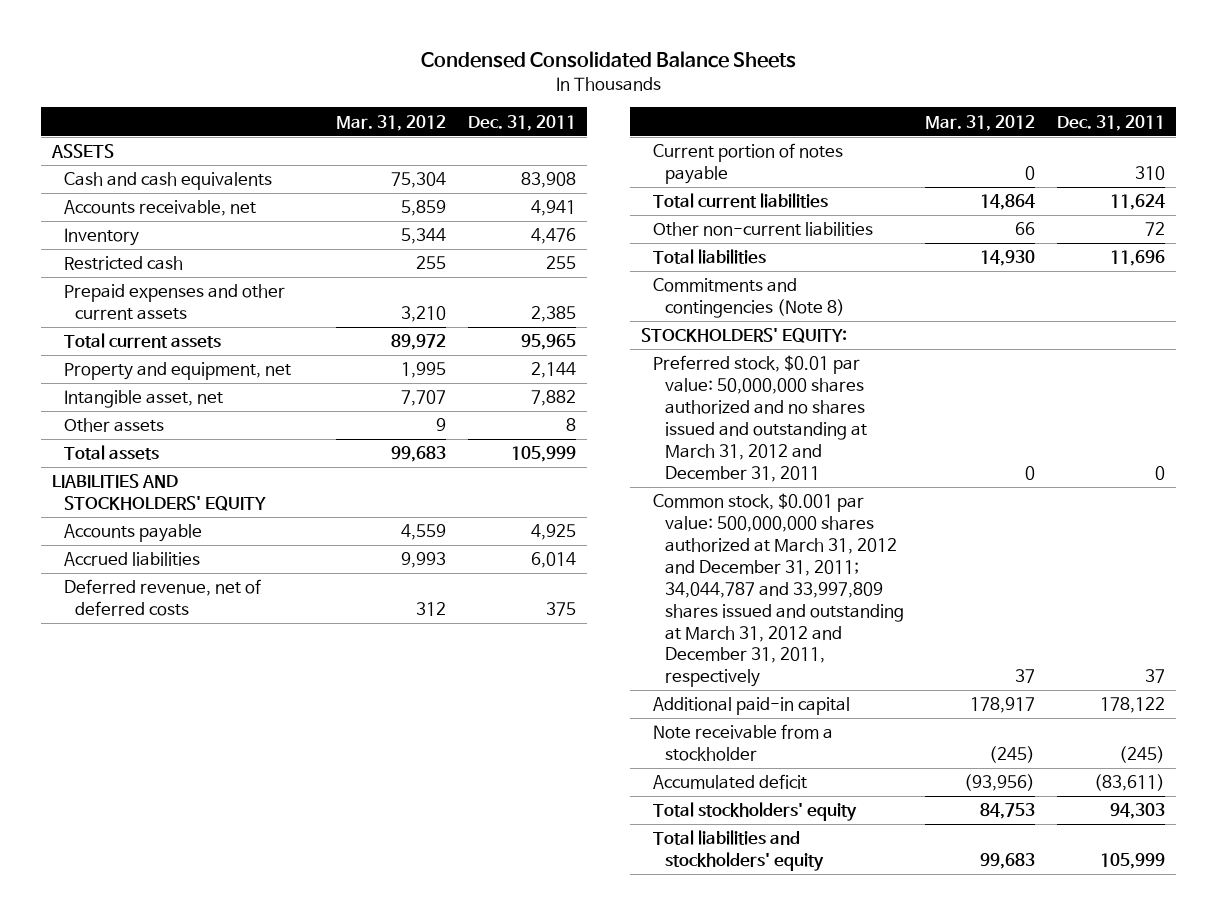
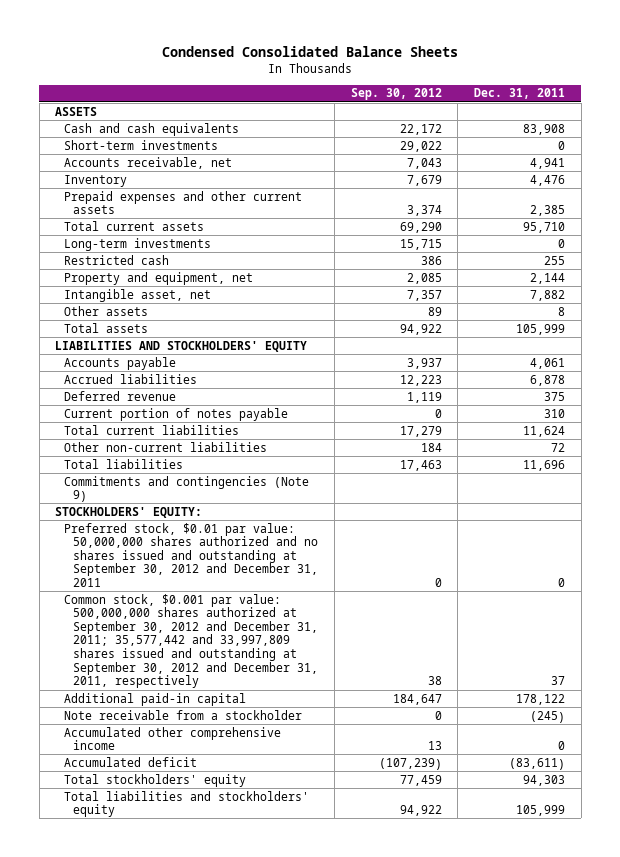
[336,114,447,131] Mar. 31, 2012 -> none
none -> [350,88,442,101] Sep. 30, 2012
none -> [64,139,219,150] Short-term investments
[521,334,577,351] 95,965 -> [523,221,566,233] 95,710
none -> [64,237,212,251] Long-term investments
[63,256,183,271] Restricted cash -> [64,254,170,265] Restricted cash
[531,524,577,541] 4,925 -> [530,357,566,369] 4,061
[531,552,577,569] 6,014 -> [530,374,566,386] 6,878
[63,579,261,617] Deferred revenue, net of deferred costs -> [64,390,177,401] Deferred revenue
[652,278,845,319] Commitments and contingencies (Note 8) -> [64,475,310,503] Commitments and contingencies (Note 9)
[652,355,867,482] Preferred stock, $0.01 par value: 50,000,000 shares authorized and no shares issued and outstanding at March 31, 2012 and December 31, 2011 -> [64,522,319,588] Preferred stock, $0.01 par value: 50,000,000 shares authorized and no shares issued and outstanding at September 30, 2012 and December 31, 2011
[652,493,904,688] Common stock, $0.001 par value: 500,000,000 shares authorized at March 31, 2012 and December 31, 2011; 34,044,787 and 33,997,809 shares issued and outstanding at March 31, 2012 and December 31, 2011, respectively -> [64,593,319,689] Common stock, $0.001 par value: 500,000,000 shares authorized at September 30, 2012 and December 31, 2011; 35,577,442 and 33,997,809 shares issued and outstanding at September 30, 2012 and December 31, 2011, respectively
none -> [64,726,282,751] Accumulated other comprehensive income

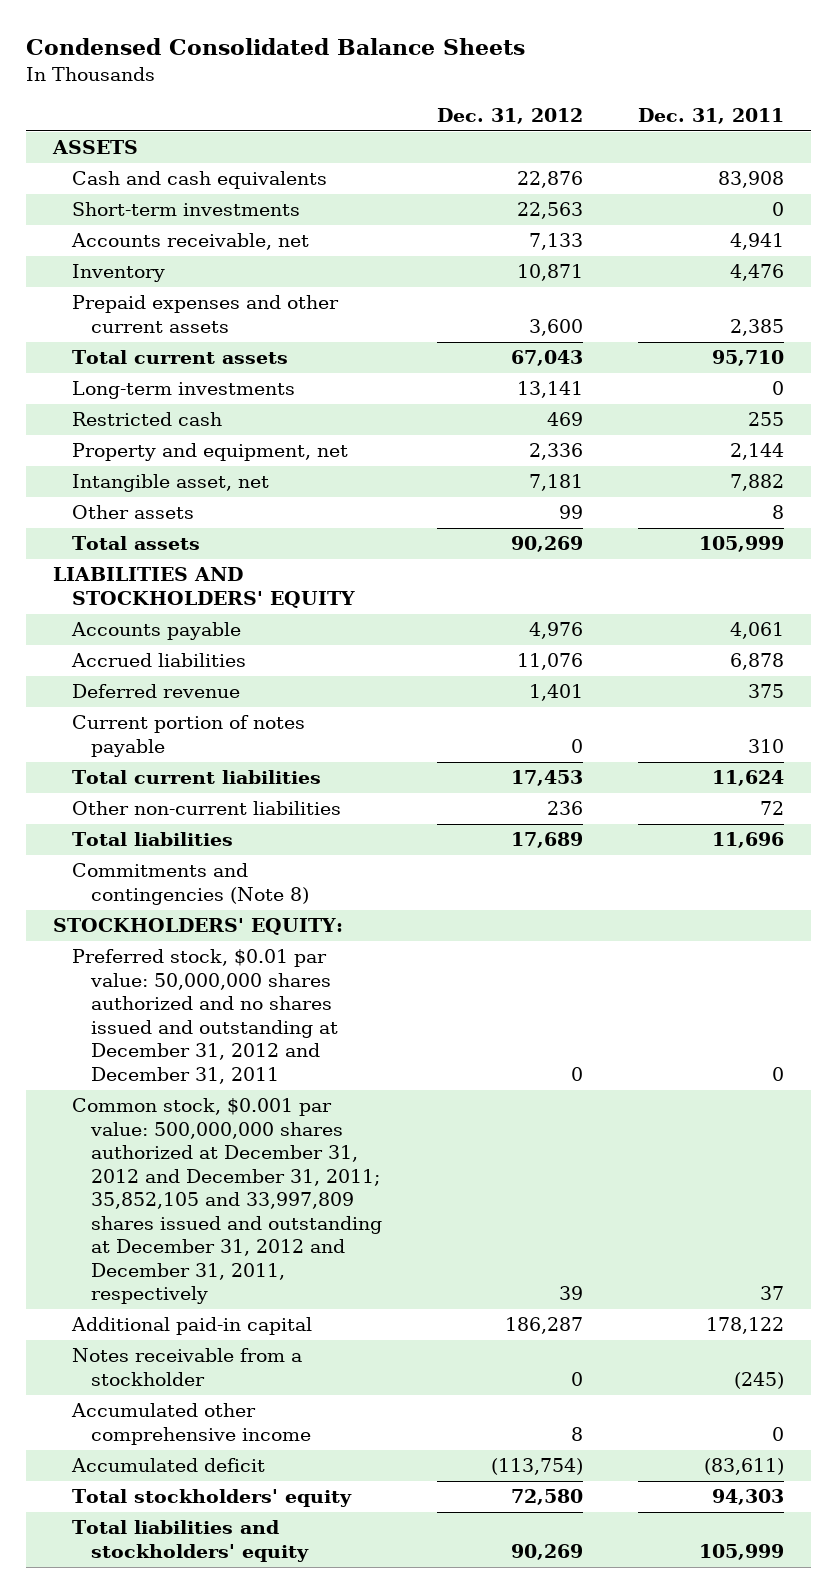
[350,88,442,101] Sep. 30, 2012 -> none
none -> [437,107,584,124] Dec. 31, 2012
[64,475,310,503] Commitments and contingencies (Note 9) -> [72,863,310,905] Commitments and contingencies (Note 8)
[64,522,319,588] Preferred stock, $0.01 par value: 50,000,000 shares authorized and no shares issued and outstanding at September 30, 2012 and December 31, 2011 -> [72,949,339,1084] Preferred stock, $0.01 par value: 50,000,000 shares authorized and no shares issued and outstanding at December 31, 2012 and December 31, 2011
[64,593,319,689] Common stock, $0.001 par value: 500,000,000 shares authorized at September 30, 2012 and December 31, 2011; 35,577,442 and 33,997,809 shares issued and outstanding at September 30, 2012 and December 31, 2011, respectively -> [72,1098,383,1305] Common stock, $0.001 par value: 500,000,000 shares authorized at December 31, 2012 and December 31, 2011; 35,852,105 and 33,997,809 shares issued and outstanding at December 31, 2012 and December 31, 2011, respectively
[64,709,303,720] Note receivable from a stockholder -> [72,1348,303,1386] Notes receivable from a stockholder

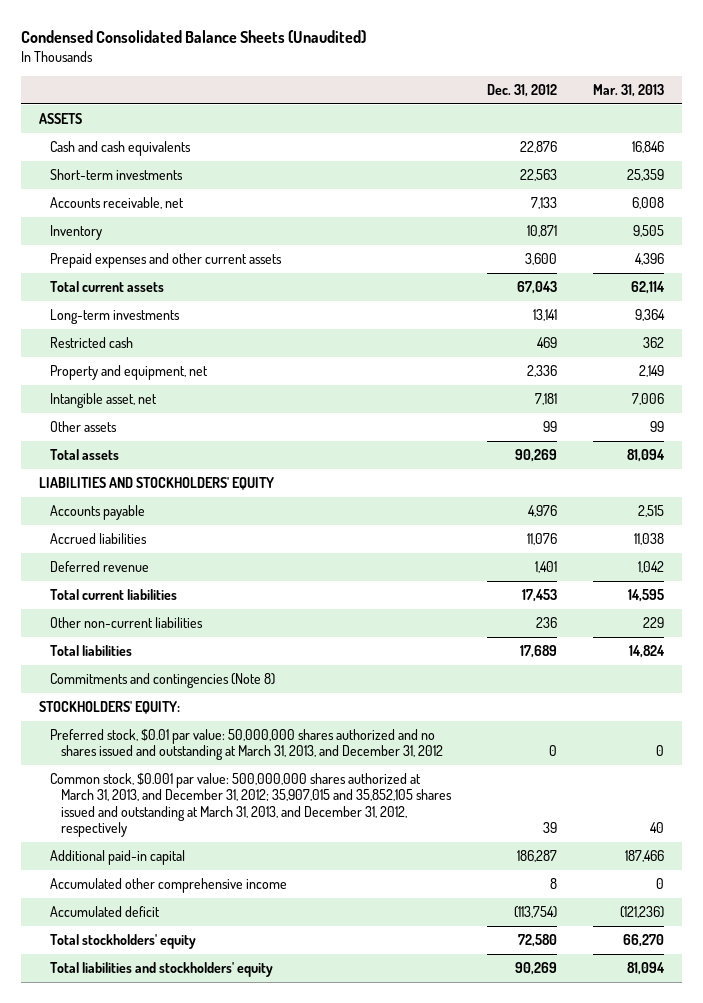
[25,38,525,56] Condensed Consolidated Balance Sheets -> [21,30,367,44] Condensed Consolidated Balance Sheets (Unaudited)
[638,107,785,124] Dec. 31, 2011 -> none
none -> [592,83,664,97] Mar. 31, 2013
[72,715,306,757] Current portion of notes payable -> none
[72,949,339,1084] Preferred stock, $0.01 par value: 50,000,000 shares authorized and no shares issued and outstanding at December 31, 2012 and December 31, 2011 -> [50,728,443,761] Preferred stock, $0.01 par value: 50,000,000 shares authorized and no shares issued and outstanding at March 31, 2013, and December 31, 2012
[72,1098,383,1305] Common stock, $0.001 par value: 500,000,000 shares authorized at December 31, 2012 and December 31, 2011; 35,852,105 and 33,997,809 shares issued and outstanding at December 31, 2012 and December 31, 2011, respectively -> [50,772,452,837] Common stock, $0.001 par value: 500,000,000 shares authorized at March 31, 2013, and December 31, 2012; 35,907,015 and 35,852,105 shares issued and outstanding at March 31, 2013, and December 31, 2012, respectively
[72,1348,303,1386] Notes receivable from a stockholder -> none

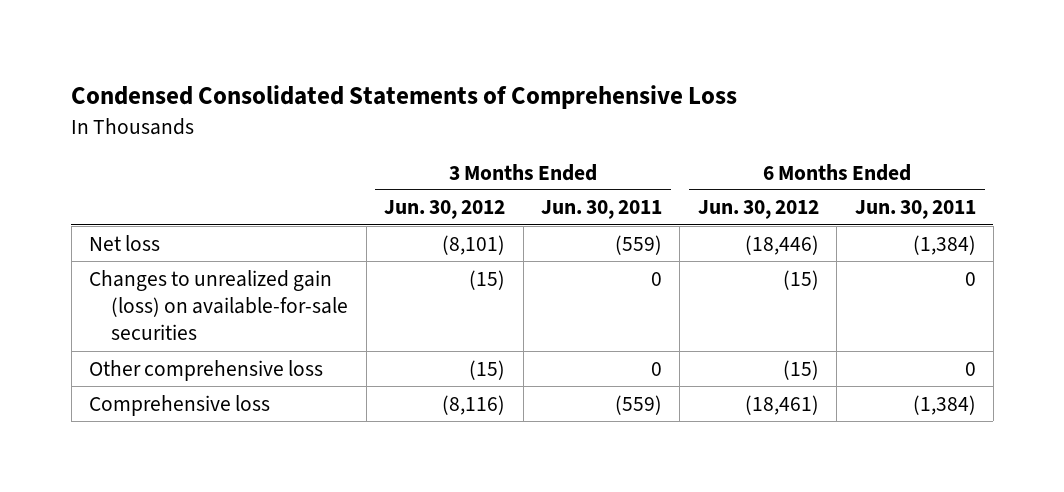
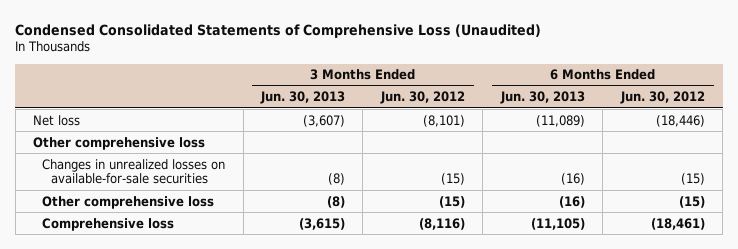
[71,85,738,110] Condensed Consolidated Statements of Comprehensive Loss -> [15,23,542,38] Condensed Consolidated Statements of Comprehensive Loss (Unaudited)
[541,200,663,220] Jun. 30, 2011 -> none
[854,200,976,220] Jun. 30, 2011 -> none
none -> [260,91,346,105] Jun. 30, 2013
none -> [499,91,585,105] Jun. 30, 2013
none -> [33,136,206,150] Other comprehensive loss
[88,269,349,341] Changes to unrealized gain (loss) on available-for-sale securities -> [42,158,226,185] Changes in unrealized losses on available-for-sale securities

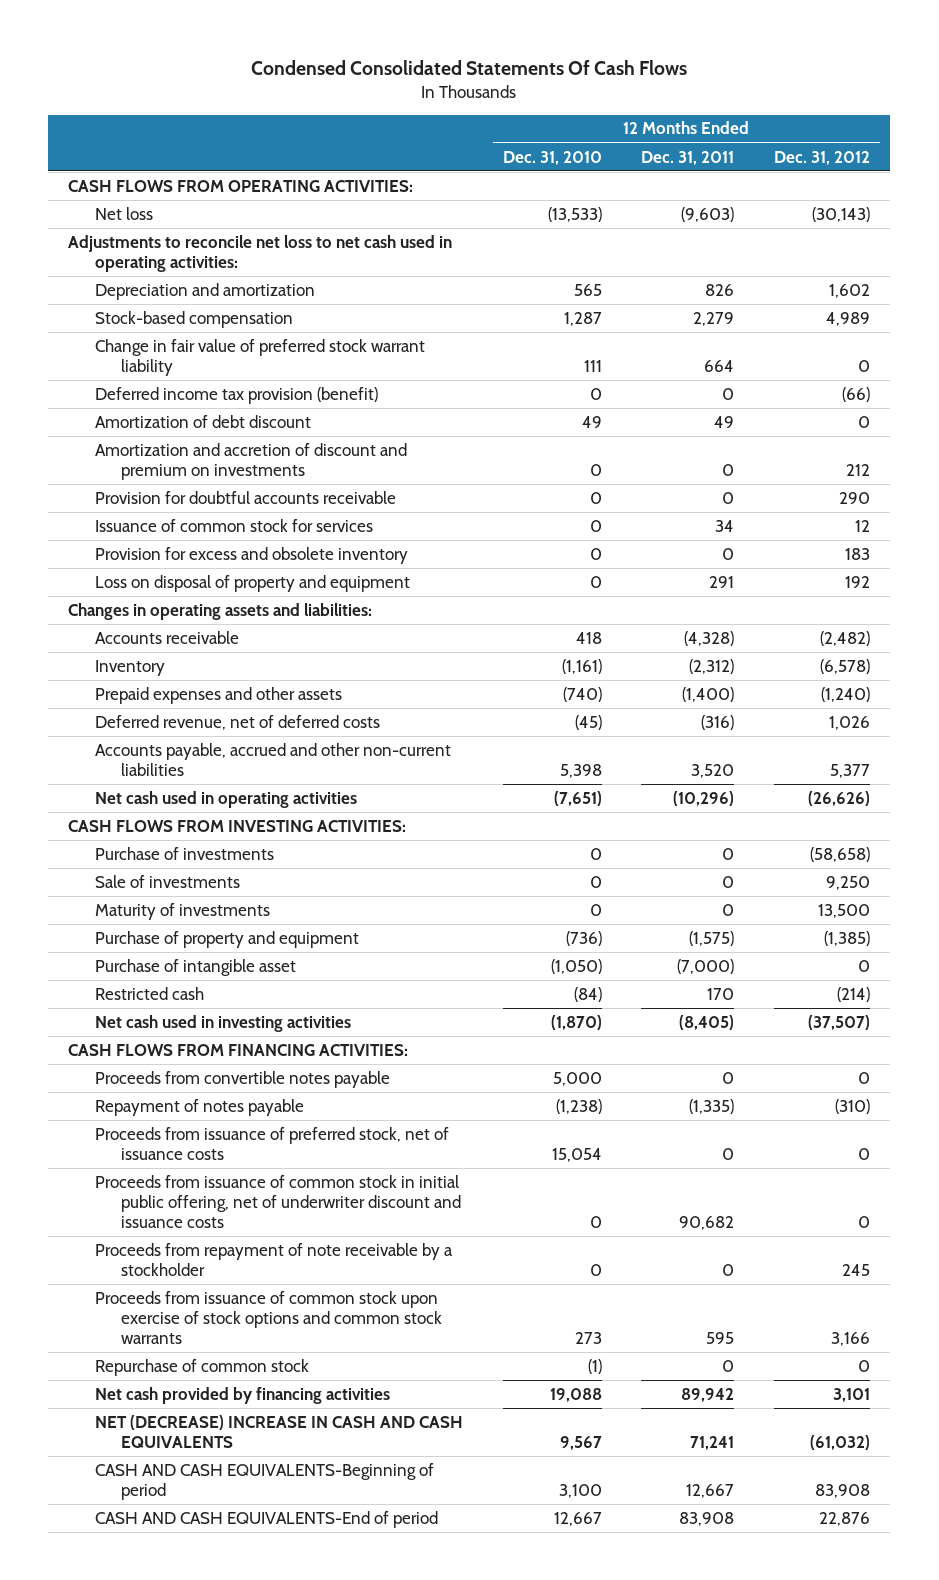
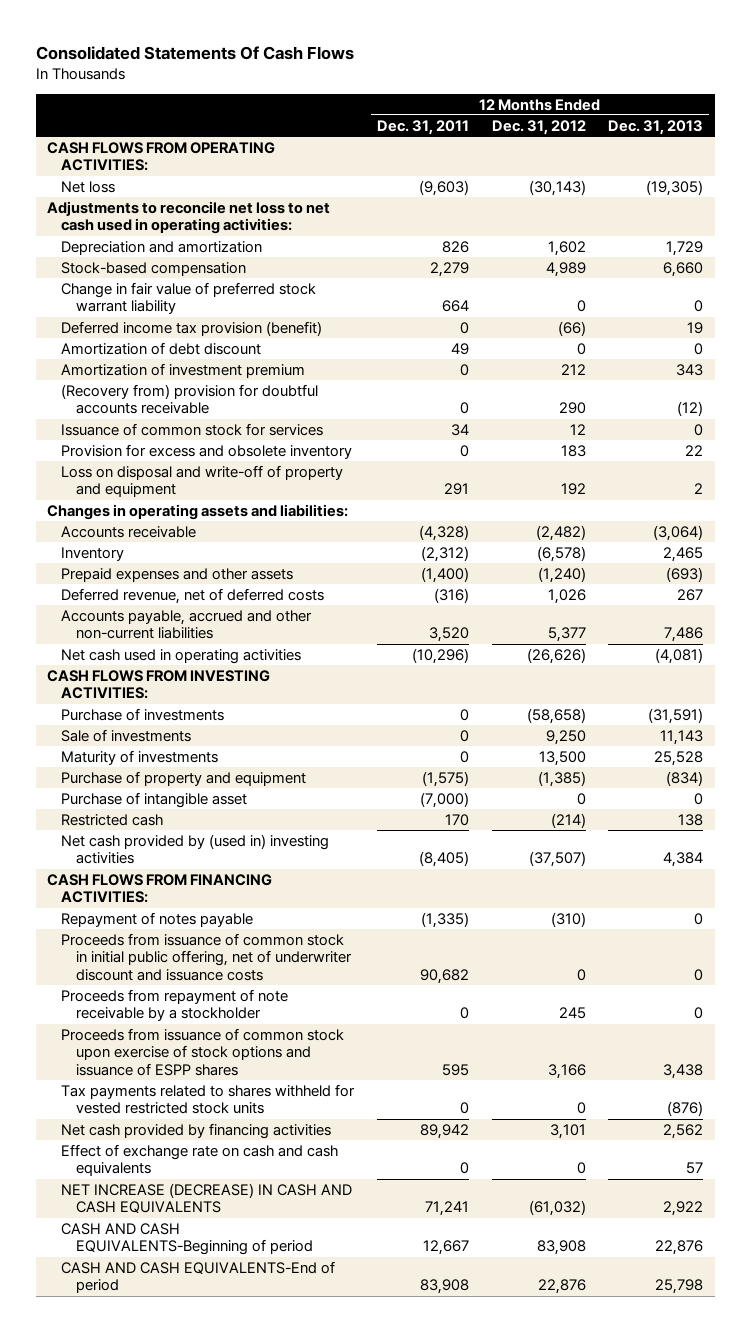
[251,59,688,75] Condensed Consolidated Statements Of Cash Flows -> [35,45,354,60] Consolidated Statements Of Cash Flows
[502,150,602,165] Dec. 31, 2010 -> none
none -> [608,119,704,135] Dec. 31, 2013
[94,442,407,480] Amortization and accretion of discount and premium on investments -> [61,362,306,378] Amortization of investment premium
[94,490,396,504] Provision for doubtful accounts receivable -> [61,383,319,415] (Recovery from) provision for doubtful accounts receivable
[94,574,410,592] Loss on disposal of property and equipment -> [61,464,344,498] Loss on disposal and write-off of property and equipment
[94,1014,351,1032] Net cash used in investing activities -> [61,833,330,865] Net cash provided by (used in) investing activities
[94,1070,390,1088] Proceeds from convertible notes payable -> none
[94,1126,449,1160] Proceeds from issuance of preferred stock, net of issuance costs -> none
[94,1358,309,1376] Repurchase of common stock -> none
[94,1290,442,1344] Proceeds from issuance of common stock upon exercise of stock options and common stock warrants -> [61,1027,345,1076] Proceeds from issuance of common stock upon exercise of stock options and issuance of ESPP shares
none -> [61,1083,356,1115] Tax payments related to shares withheld for vested restricted stock units
none -> [61,1143,339,1177] Effect of exchange rate on cash and cash equivalents
[94,1414,463,1448] NET (DECREASE) INCREASE IN CASH AND CASH EQUIVALENTS -> [61,1182,353,1214] NET INCREASE (DECREASE) IN CASH AND CASH EQUIVALENTS

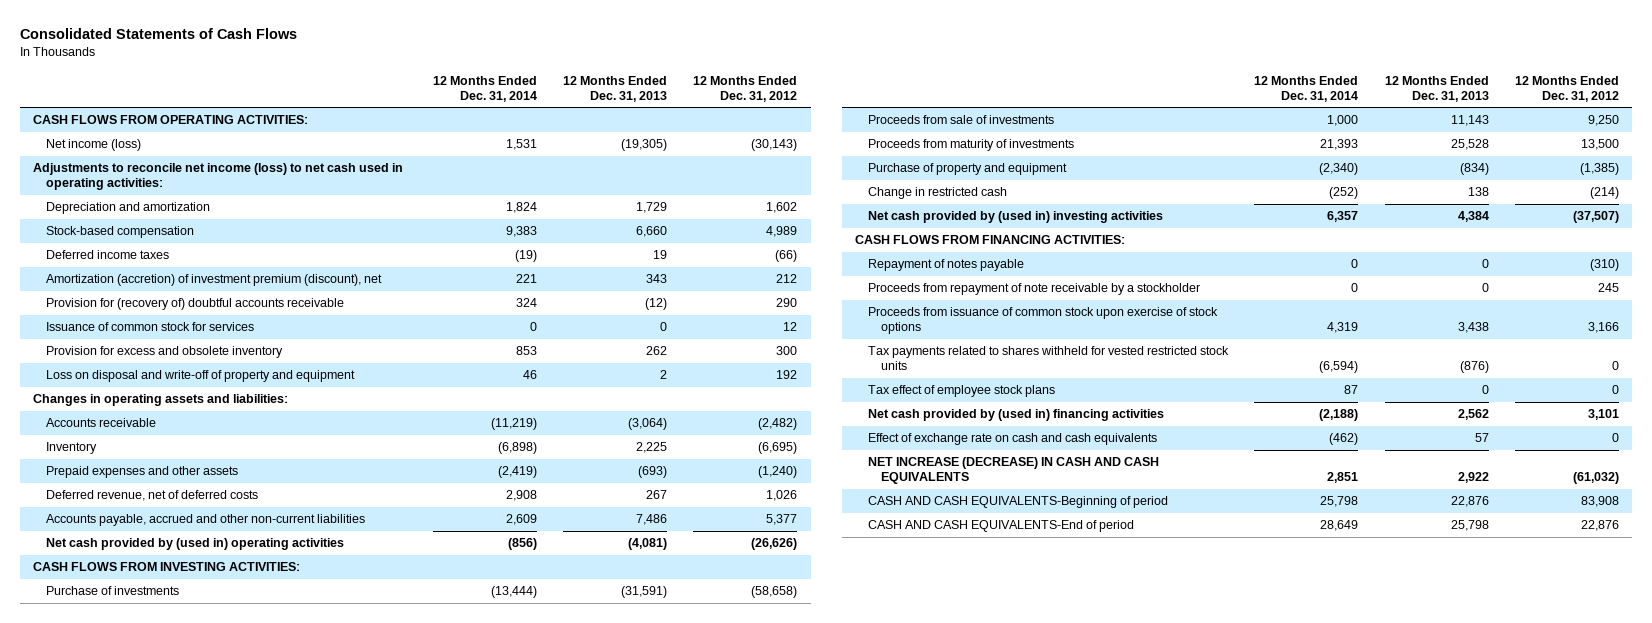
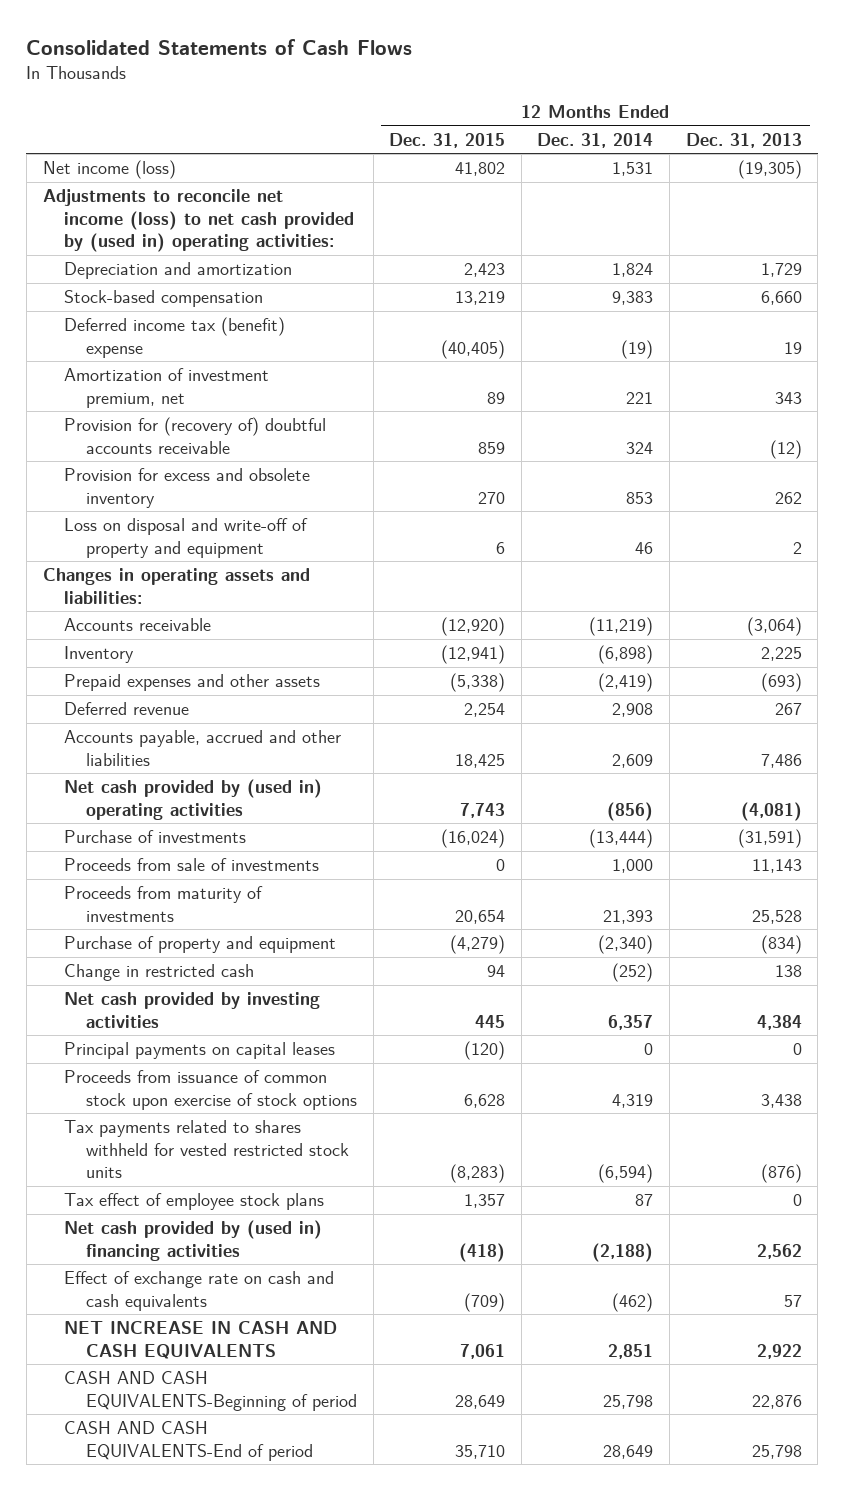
[693,75,798,102] 12 Months Ended Dec. 31, 2012 -> none
none -> [389,132,506,148] Dec. 31, 2015
[33,115,309,125] CASH FLOWS FROM OPERATING ACTIVITIES: -> none
[33,163,404,191] Adjustments to reconcile net income (loss) to net cash used in operating activities: -> [42,189,355,253] Adjustments to reconcile net income (loss) to net cash provided by (used in) operating activities:
[46,250,170,260] Deferred income taxes -> [64,317,286,358] Deferred income tax (benefit) expense
[46,274,383,287] Amortization (accretion) of investment premium (discount), net -> [64,368,270,408] Amortization of investment premium, net
[46,322,255,332] Issuance of common stock for services -> none
[46,490,259,502] Deferred revenue, net of deferred costs -> [64,702,190,716] Deferred revenue
[46,514,366,527] Accounts payable, accrued and other non-current liabilities -> [64,730,342,766] Accounts payable, accrued and other liabilities
[33,562,301,572] CASH FLOWS FROM INVESTING ACTIVITIES: -> none
[854,235,1125,245] CASH FLOWS FROM FINANCING ACTIVITIES: -> none
[867,259,1024,272] Repayment of notes payable -> none
[867,283,1200,296] Proceeds from repayment of note receivable by a stockholder -> none
[867,211,1163,224] Net cash provided by (used in) investing activities -> [64,992,321,1028] Net cash provided by investing activities
none -> [64,1042,336,1060] Principal payments on capital leases
[867,457,1159,485] NET INCREASE (DECREASE) IN CASH AND CASH EQUIVALENTS -> [64,1321,338,1359] NET INCREASE IN CASH AND CASH EQUIVALENTS

